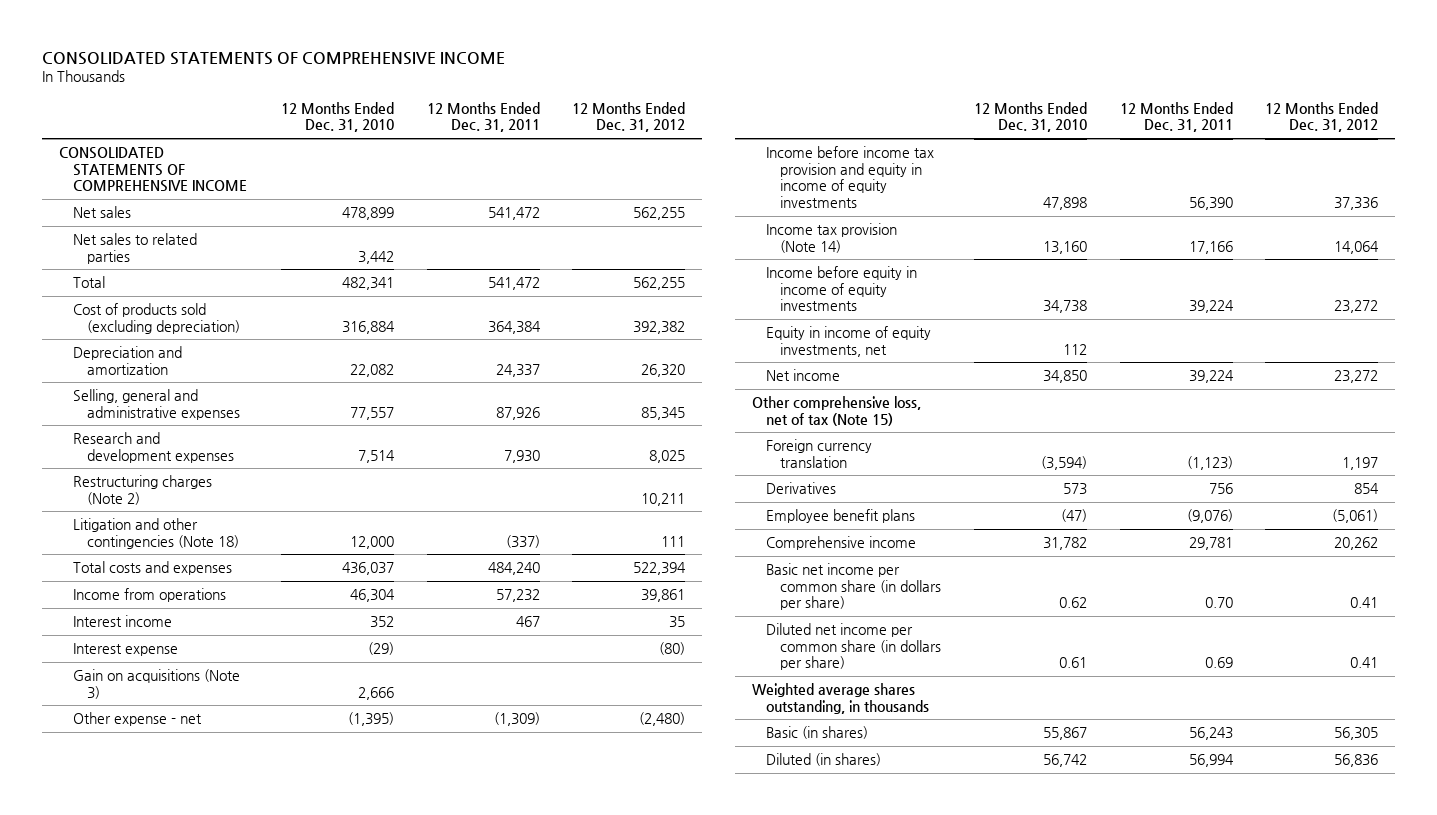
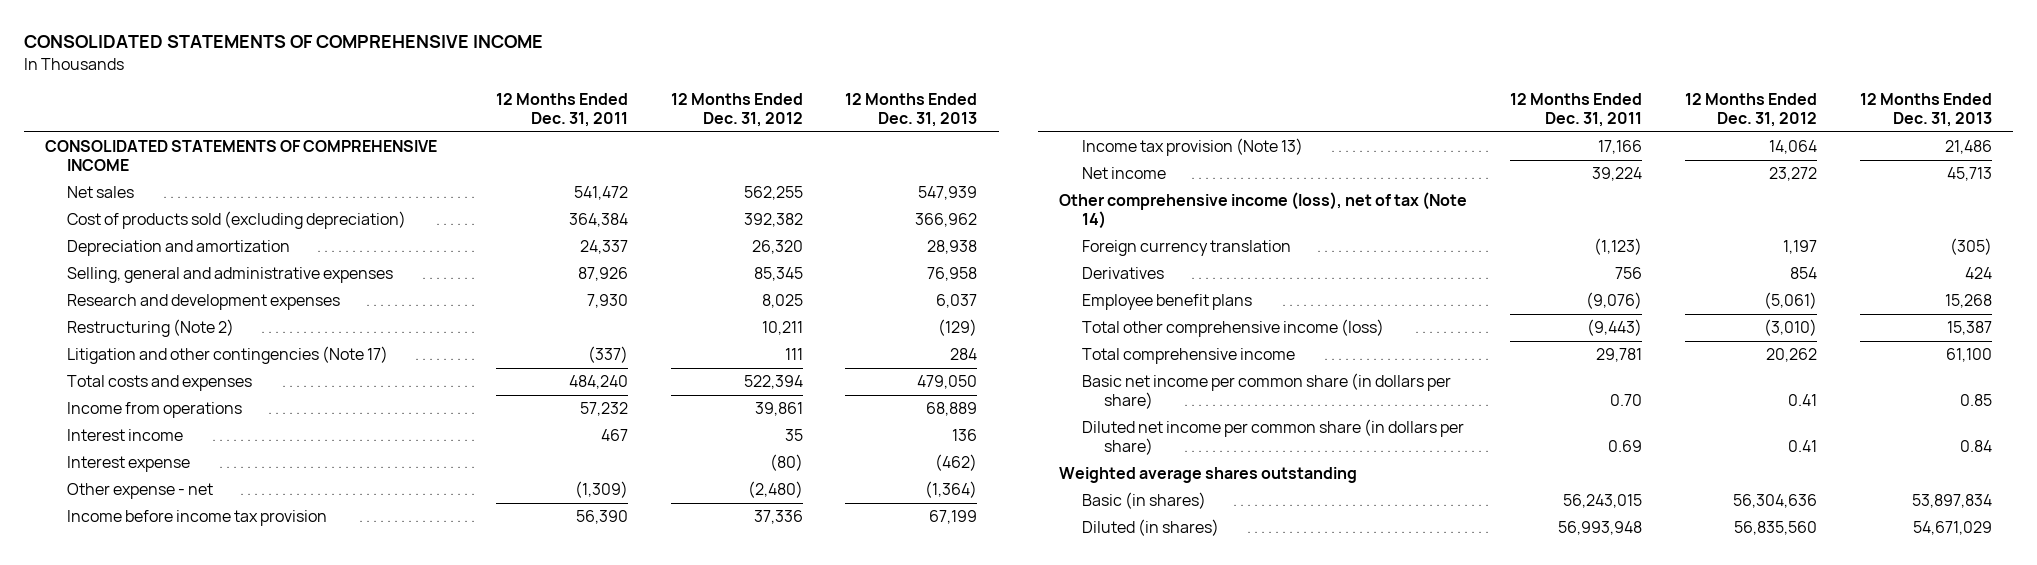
[280,101,394,133] 12 Months Ended Dec. 31, 2010 -> none
none -> [845,92,978,127] 12 Months Ended Dec. 31, 2013
[72,233,197,264] Net sales to related parties -> none
[72,276,105,289] Total -> none
[72,475,212,505] Restructuring charges (Note 2) -> [67,319,235,338] Restructuring (Note 2)
[72,518,240,549] Litigation and other contingencies (Note 18) -> [67,346,389,365] Litigation and other contingencies (Note 17)
[72,669,240,699] Gain on acquisitions (Note 3) -> none
[765,266,917,312] Income before equity in income of equity investments -> none
[765,326,931,357] Equity in income of equity investments, net -> none
[765,146,934,208] Income before income tax provision and equity in income of equity investments -> [67,510,328,527] Income before income tax provision
[765,223,897,253] Income tax provision (Note 14) -> [1081,138,1303,157] Income tax provision (Note 13)
[751,396,921,426] Other comprehensive loss, net of tax (Note 15) -> [1059,192,1468,230] Other comprehensive income (loss), net of tax (Note 14)
none -> [1081,319,1384,338] Total other comprehensive income (loss)
[765,536,916,551] Comprehensive income -> [1081,348,1295,365] Total comprehensive income
[751,683,929,714] Weighted average shares outstanding, in thousands -> [1059,467,1358,484] Weighted average shares outstanding
[1188,727,1233,741] 56,243 -> [1563,494,1643,509] 56,243,015
[1334,727,1379,741] 56,305 -> [1732,494,1817,509] 56,304,636
[1188,754,1234,768] 56,994 -> [1558,521,1643,536] 56,993,948
[1334,754,1379,768] 56,836 -> [1733,521,1817,536] 56,835,560

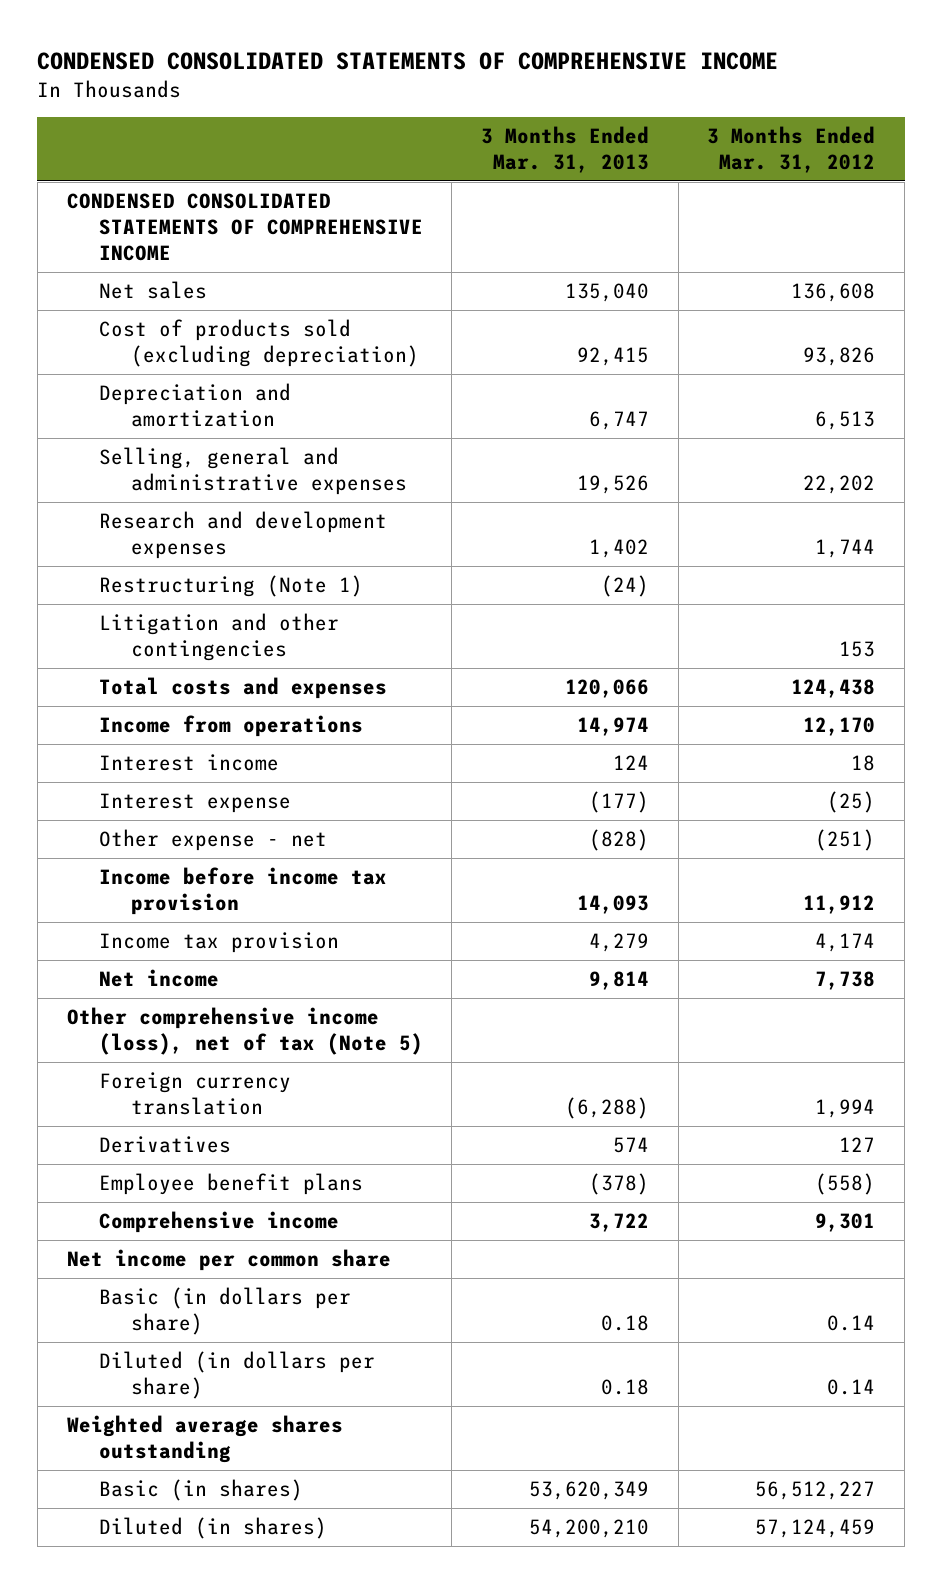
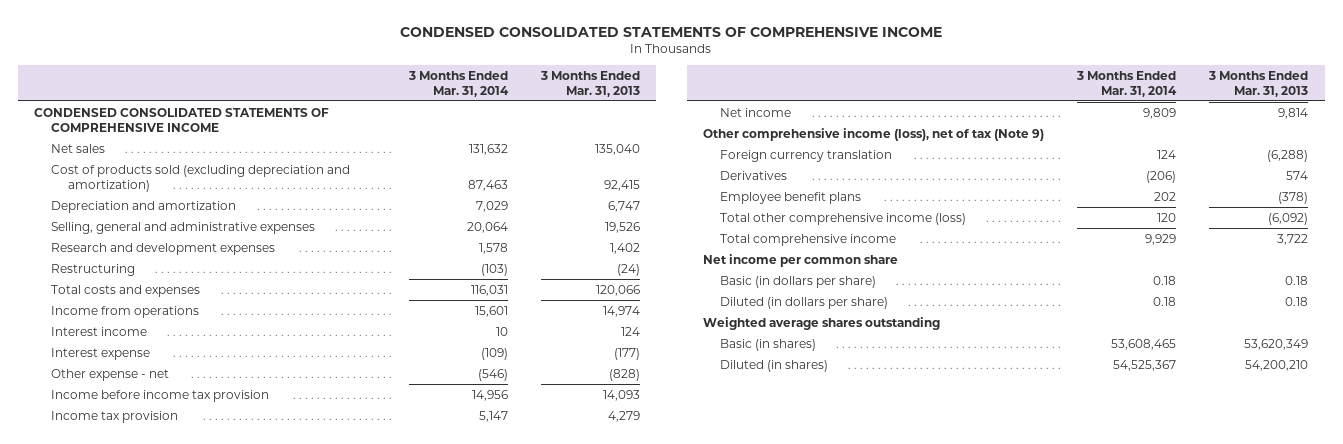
[707,126,876,174] 3 Months Ended Mar. 31, 2012 -> none
none -> [407,70,509,97] 3 Months Ended Mar. 31, 2014
[98,319,419,368] Cost of products sold (excluding depreciation) -> [51,164,351,192] Cost of products sold (excluding depreciation and amortization)
[98,613,339,662] Litigation and other contingencies -> none
[98,575,363,598] Restructuring (Note 1) -> [51,263,136,276] Restructuring
[66,1007,423,1056] Other comprehensive income (loss), net of tax (Note 5) -> [703,127,1045,141] Other comprehensive income (loss), net of tax (Note 9)
none -> [719,212,966,225] Total other comprehensive income (loss)
[98,1211,339,1234] Comprehensive income -> [719,233,896,246] Total comprehensive income

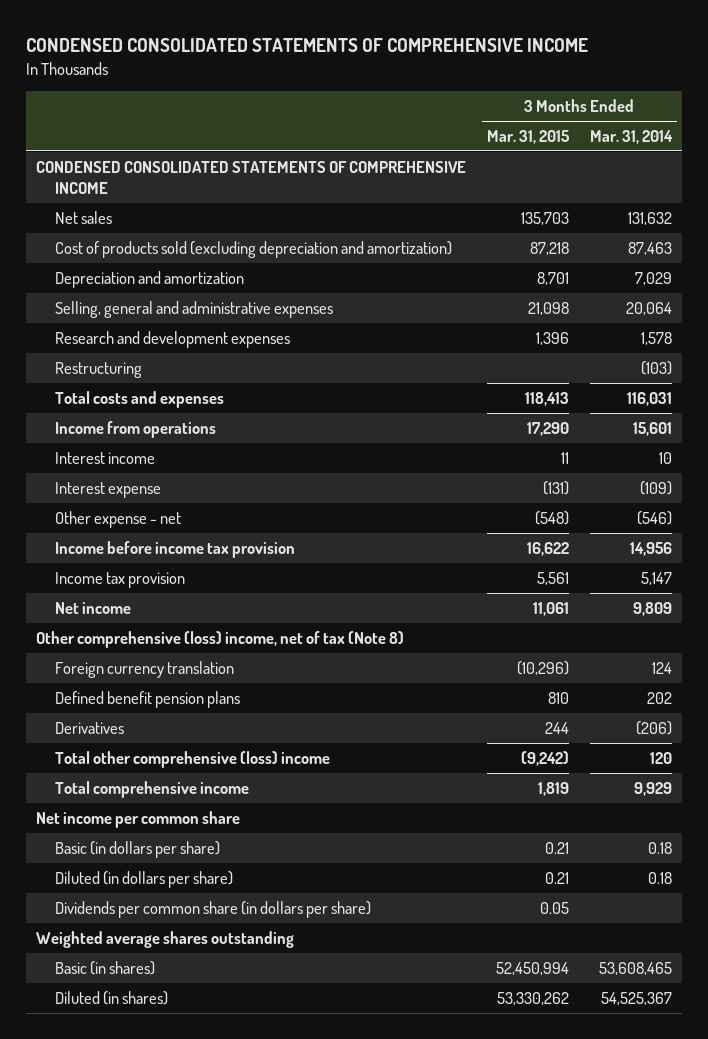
[539,70,640,97] 3 Months Ended Mar. 31, 2013 -> none
none -> [486,130,570,145] Mar. 31, 2015
[703,127,1045,141] Other comprehensive income (loss), net of tax (Note 9) -> [36,630,405,648] Other comprehensive (loss) income, net of tax (Note 8)
none -> [55,690,241,708] Defined benefit pension plans
[719,191,861,204] Employee benefit plans -> none
[719,212,966,225] Total other comprehensive income (loss) -> [55,750,331,768] Total other comprehensive (loss) income
none -> [55,900,372,918] Dividends per common share (in dollars per share)

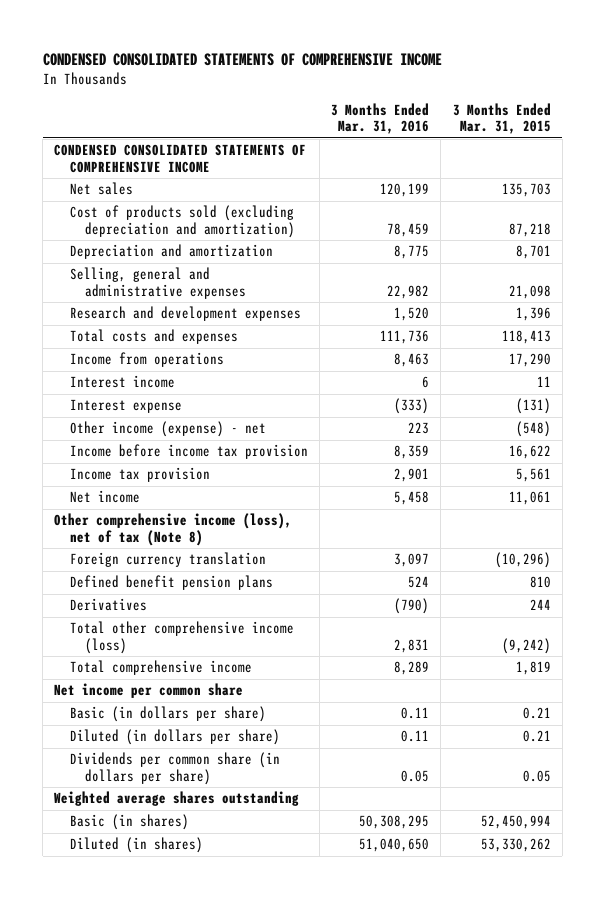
[589,130,673,145] Mar. 31, 2014 -> none
none -> [331,102,430,135] 3 Months Ended Mar. 31, 2016
[55,361,143,378] Restructuring -> none
[55,510,182,528] Other expense - net -> [69,421,266,438] Other income (expense) - net
[36,630,405,648] Other comprehensive (loss) income, net of tax (Note 8) -> [54,513,293,546] Other comprehensive income (loss), net of tax (Note 8)
[55,750,331,768] Total other comprehensive (loss) income -> [69,621,294,654] Total other comprehensive income (loss)

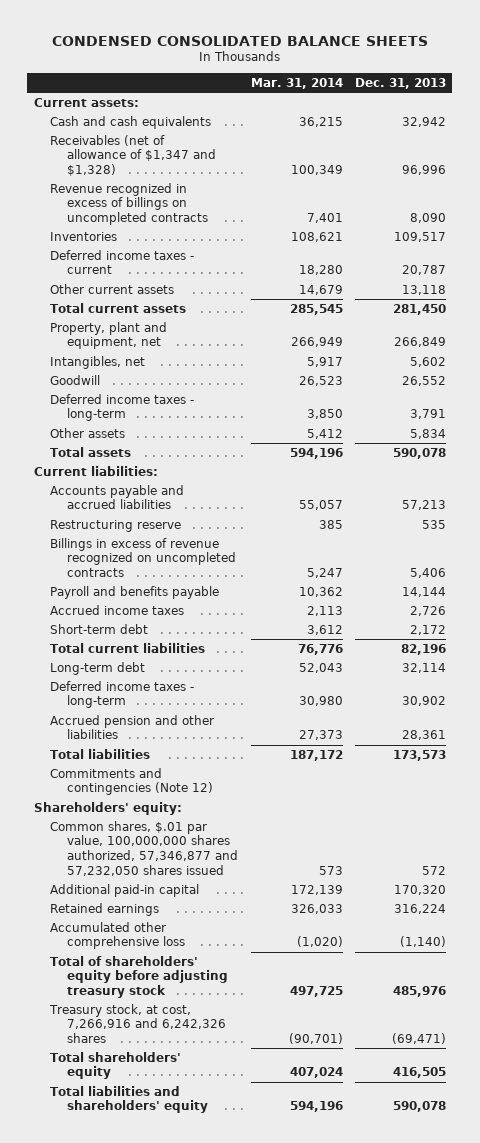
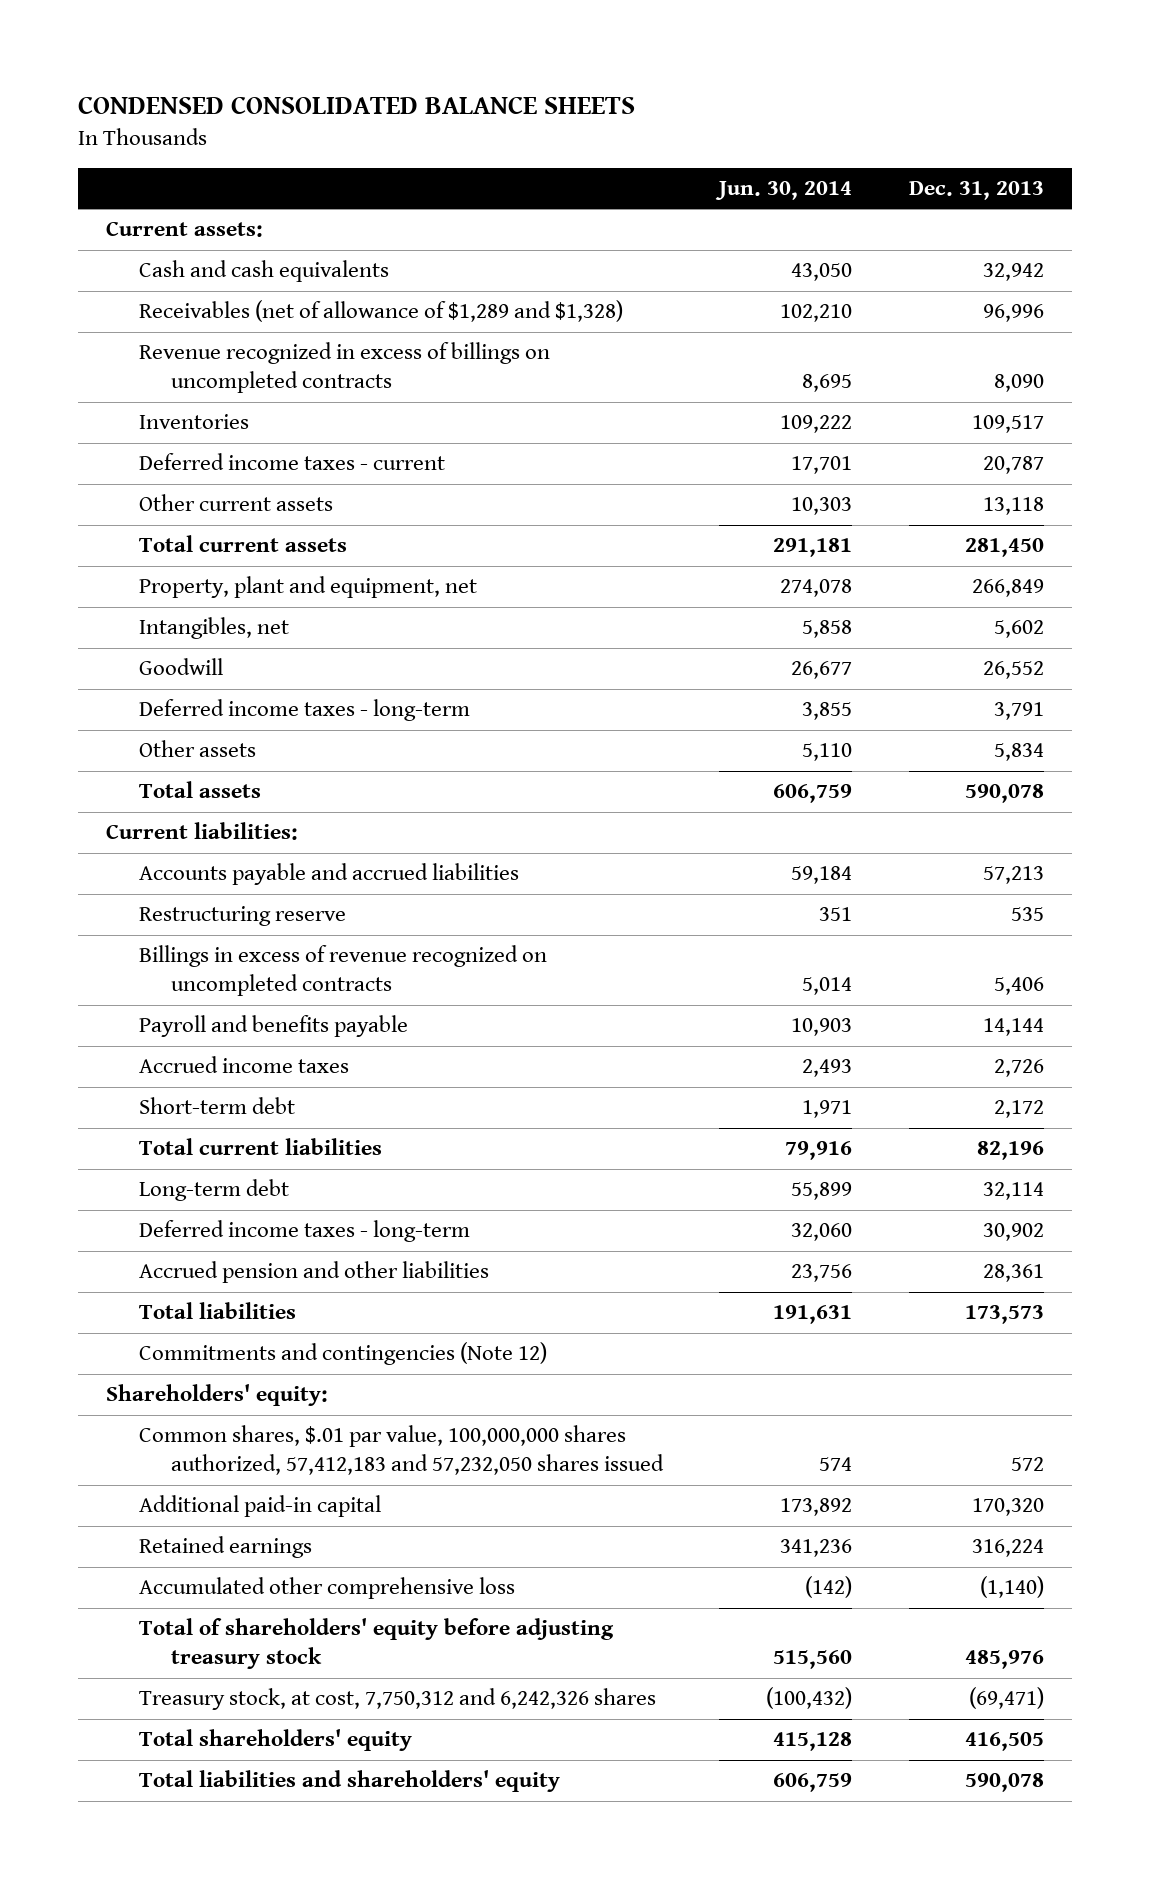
[250,77,343,89] Mar. 31, 2014 -> none
none -> [715,181,853,201] Jun. 30, 2014
[50,134,217,177] Receivables (net of allowance of $1,347 and $1,328) -> [138,300,623,323] Receivables (net of allowance of $1,289 and $1,328)
[50,820,239,876] Common shares, $.01 par value, 100,000,000 shares authorized, 57,346,877 and 57,232,050 shares issued -> [138,1425,665,1476] Common shares, $.01 par value, 100,000,000 shares authorized, 57,412,183 and 57,232,050 shares issued
[49,1003,227,1044] Treasury stock, at cost, 7,266,916 and 6,242,326 shares -> [138,1688,656,1711] Treasury stock, at cost, 7,750,312 and 6,242,326 shares

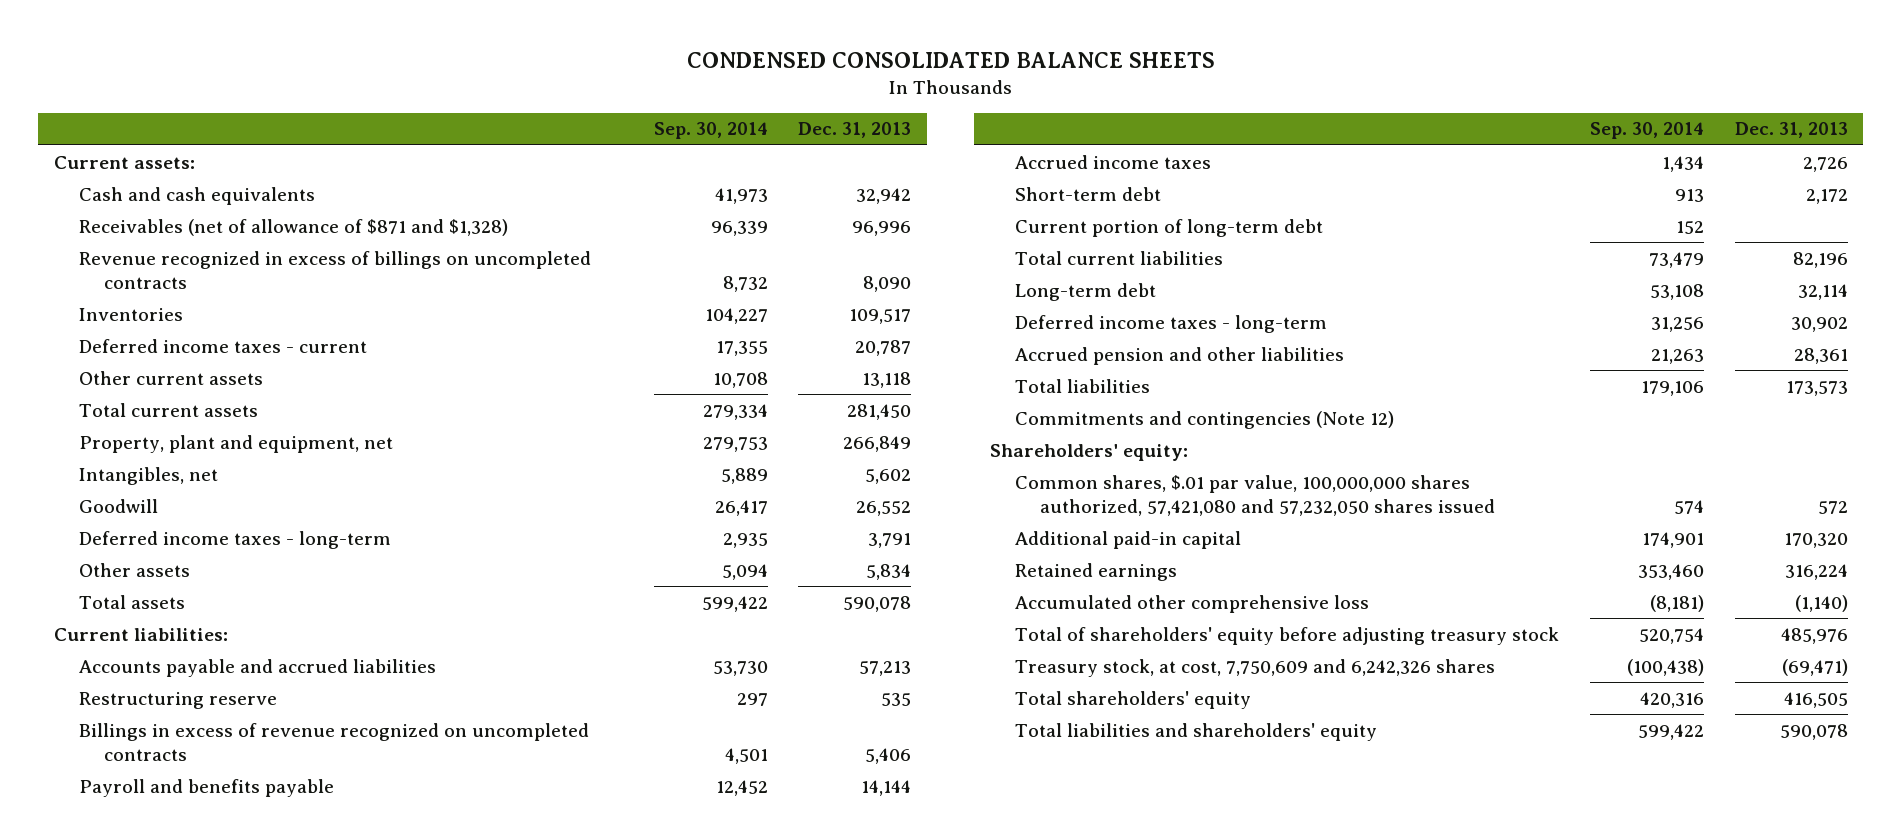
[715,181,853,201] Jun. 30, 2014 -> none
none -> [653,122,768,140] Sep. 30, 2014
[138,300,623,323] Receivables (net of allowance of $1,289 and $1,328) -> [78,218,508,236] Receivables (net of allowance of $871 and $1,328)
none -> [1015,218,1324,237] Current portion of long-term debt
[138,1425,665,1476] Common shares, $.01 par value, 100,000,000 shares authorized, 57,412,183 and 57,232,050 shares issued -> [1015,474,1496,516] Common shares, $.01 par value, 100,000,000 shares authorized, 57,421,080 and 57,232,050 shares issued
[138,1688,656,1711] Treasury stock, at cost, 7,750,312 and 6,242,326 shares -> [1015,658,1496,677] Treasury stock, at cost, 7,750,609 and 6,242,326 shares

